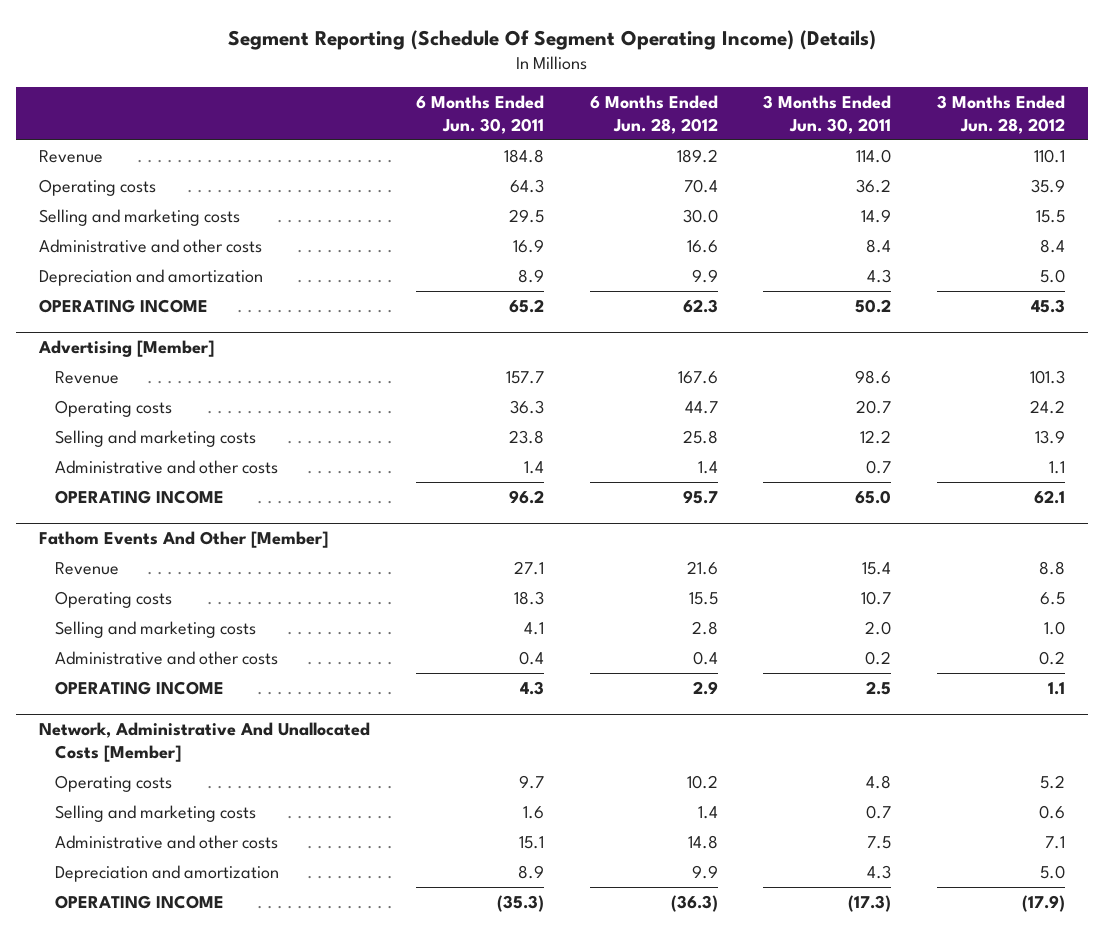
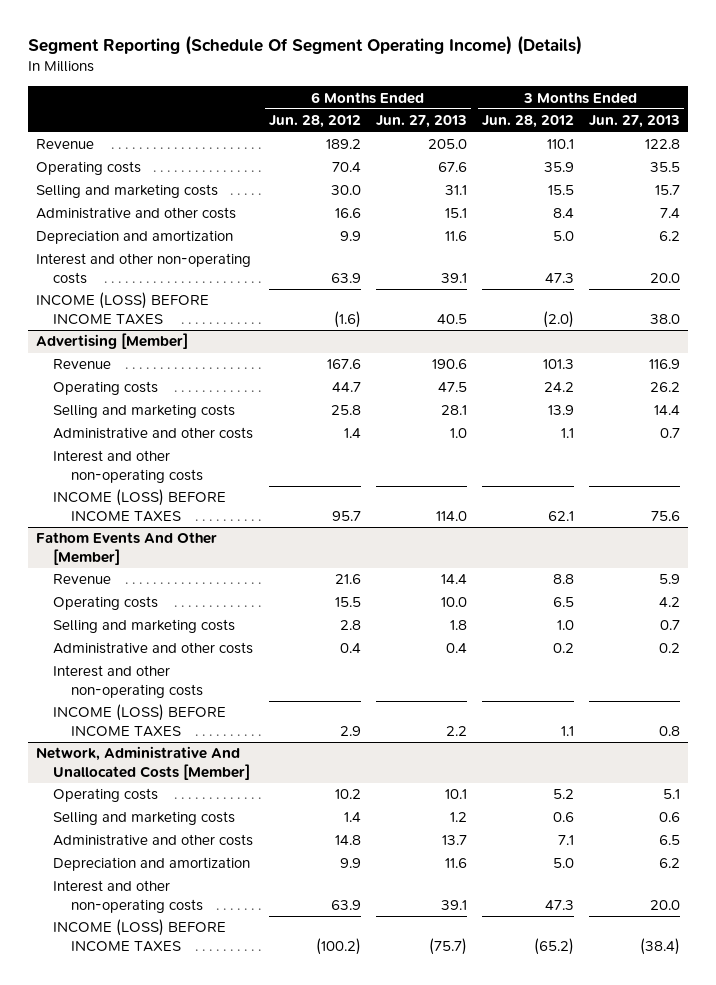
[415,95,544,135] 6 Months Ended Jun. 30, 2011 -> none
[763,95,892,135] 3 Months Ended Jun. 30, 2011 -> none
none -> [375,115,467,129] Jun. 27, 2013
none -> [589,115,681,129] Jun. 27, 2013
[39,298,209,313] OPERATING INCOME -> none
none -> [36,253,252,284] Interest and other non-operating costs
none -> [36,292,210,325] INCOME (LOSS) BEFORE INCOME TAXES
none -> [53,450,203,483] Interest and other non-operating costs
[54,489,224,504] OPERATING INCOME -> [53,489,227,522] INCOME (LOSS) BEFORE INCOME TAXES
none -> [53,665,203,698] Interest and other non-operating costs
[54,680,224,695] OPERATING INCOME -> [53,704,227,737] INCOME (LOSS) BEFORE INCOME TAXES
[54,894,224,909] OPERATING INCOME -> none
none -> [53,880,203,913] Interest and other non-operating costs
none -> [53,919,227,952] INCOME (LOSS) BEFORE INCOME TAXES

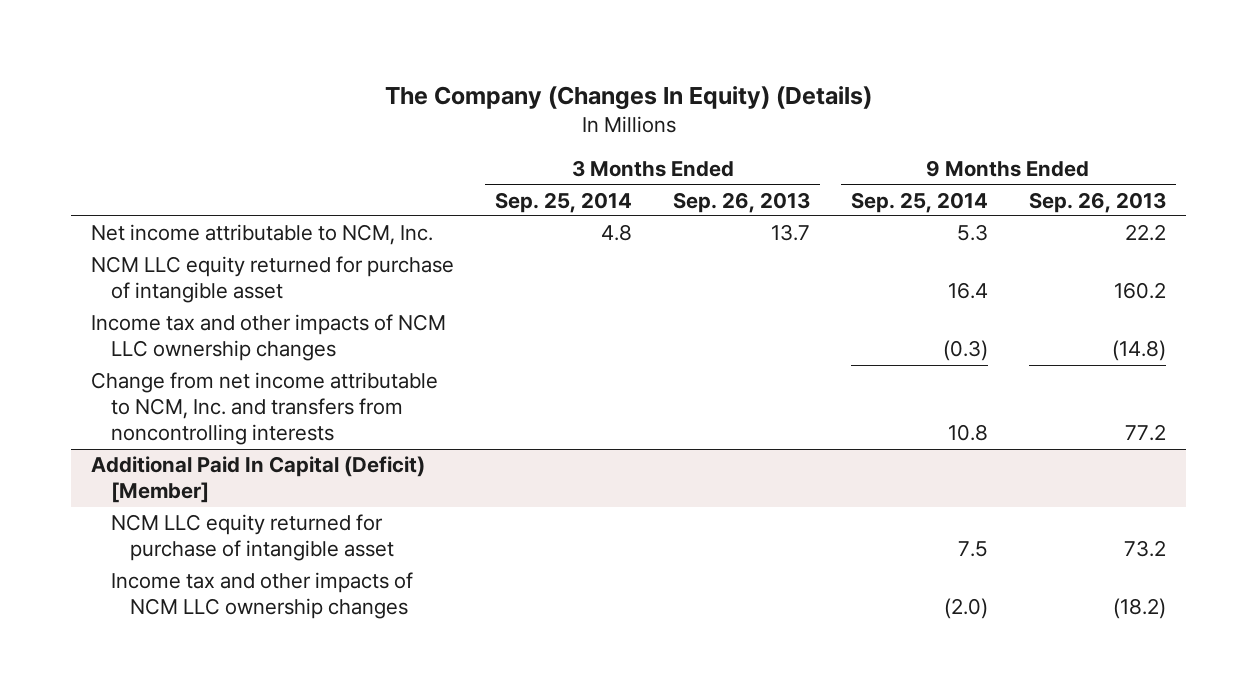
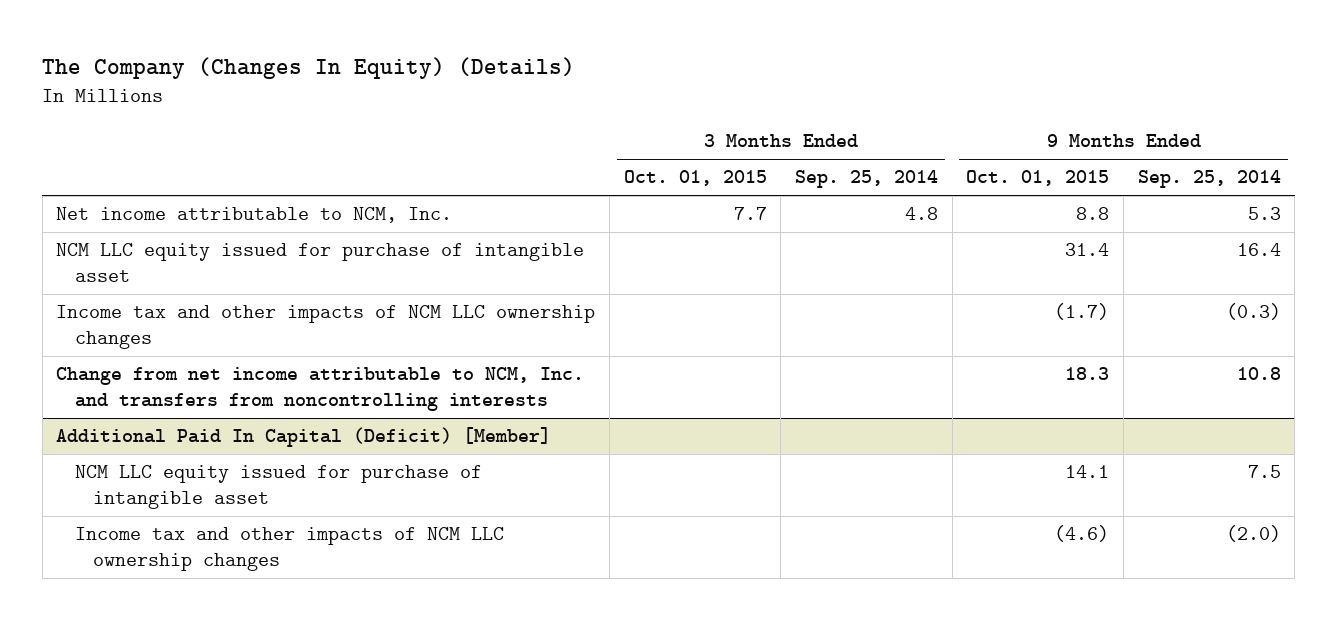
[673,191,811,213] Sep. 26, 2013 -> none
[1028,191,1166,213] Sep. 26, 2013 -> none
none -> [623,170,767,187] Oct. 01, 2015
none -> [966,170,1110,187] Oct. 01, 2015
[91,256,455,304] NCM LLC equity returned for purchase of intangible asset -> [56,243,585,283] NCM LLC equity issued for purchase of intangible asset
[110,514,394,562] NCM LLC equity returned for purchase of intangible asset -> [74,465,482,510] NCM LLC equity issued for purchase of intangible asset

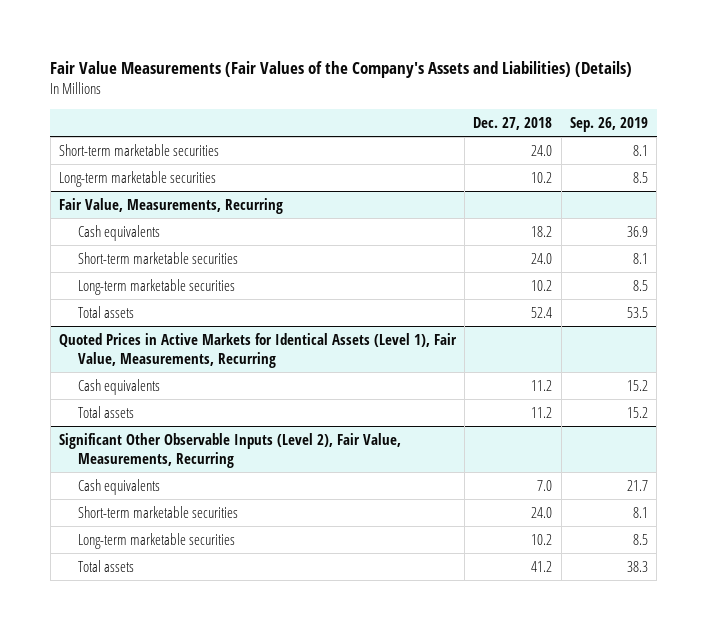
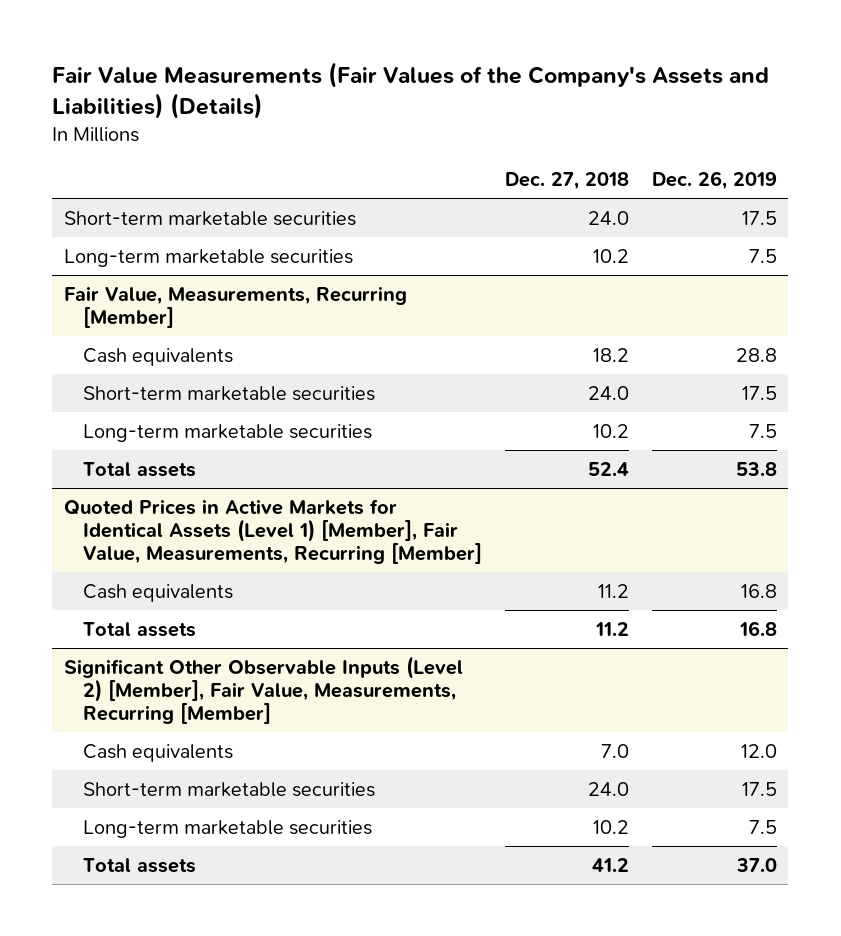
[569,116,648,132] Sep. 26, 2019 -> none
none -> [651,171,777,191] Dec. 26, 2019
[59,198,284,215] Fair Value, Measurements, Recurring -> [63,285,407,328] Fair Value, Measurements, Recurring [Member]
[59,333,458,368] Quoted Prices in Active Markets for Identical Assets (Level 1), Fair Value, Measurements, Recurring -> [63,498,483,564] Quoted Prices in Active Markets for Identical Assets (Level 1) [Member], Fair Value, Measurements, Recurring [Member]
[59,433,402,468] Significant Other Observable Inputs (Level 2), Fair Value, Measurements, Recurring -> [63,655,463,724] Significant Other Observable Inputs (Level 2) [Member], Fair Value, Measurements, Recurring [Member]

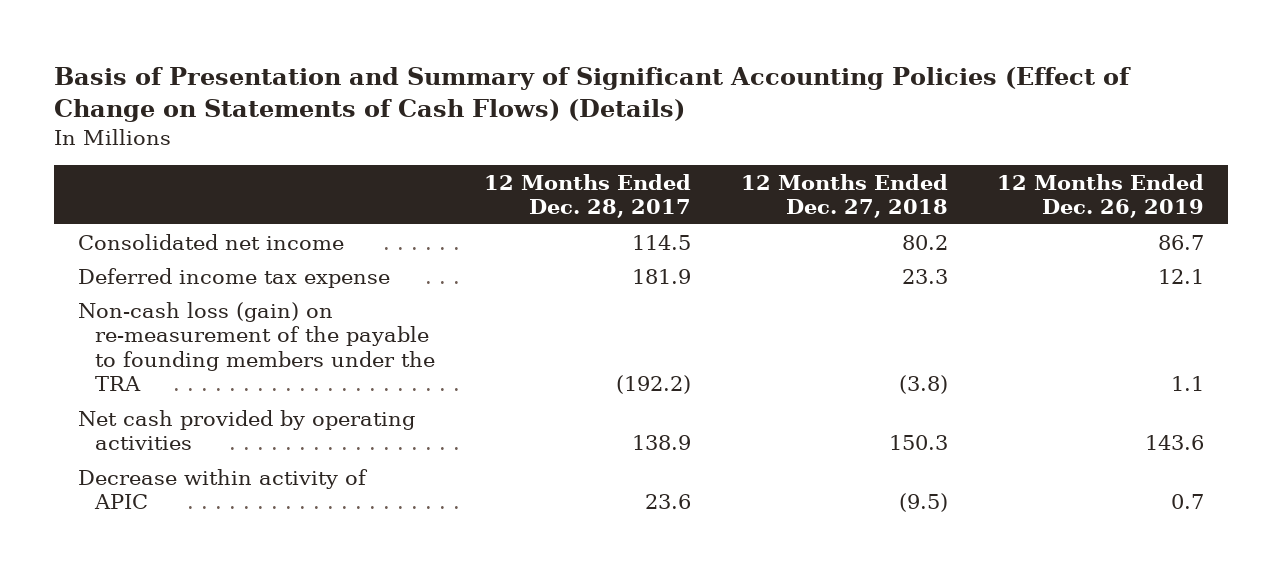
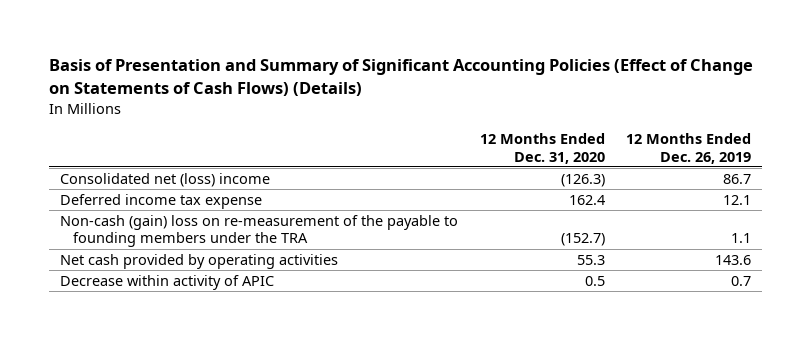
[484,173,692,219] 12 Months Ended Dec. 28, 2017 -> none
[740,173,948,219] 12 Months Ended Dec. 27, 2018 -> none
none -> [479,132,605,164] 12 Months Ended Dec. 31, 2020
[78,233,345,250] Consolidated net income -> [59,172,270,187] Consolidated net (loss) income
[78,301,436,392] Non-cash loss (gain) on re-measurement of the payable to founding members under the TRA -> [59,214,458,248] Non-cash (gain) loss on re-measurement of the payable to founding members under the TRA

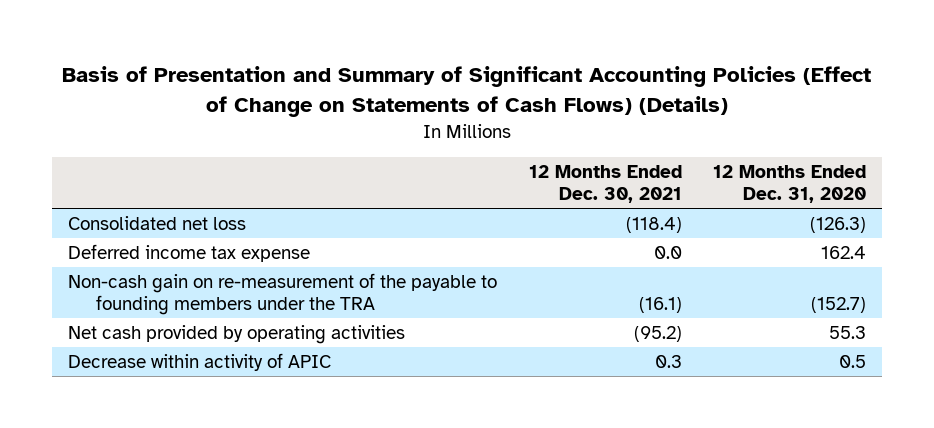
[626,132,752,164] 12 Months Ended Dec. 26, 2019 -> none
none -> [528,164,682,204] 12 Months Ended Dec. 30, 2021
[59,172,270,187] Consolidated net (loss) income -> [68,215,247,230] Consolidated net loss
[59,214,458,248] Non-cash (gain) loss on re-measurement of the payable to founding members under the TRA -> [68,272,498,316] Non-cash gain on re-measurement of the payable to founding members under the TRA

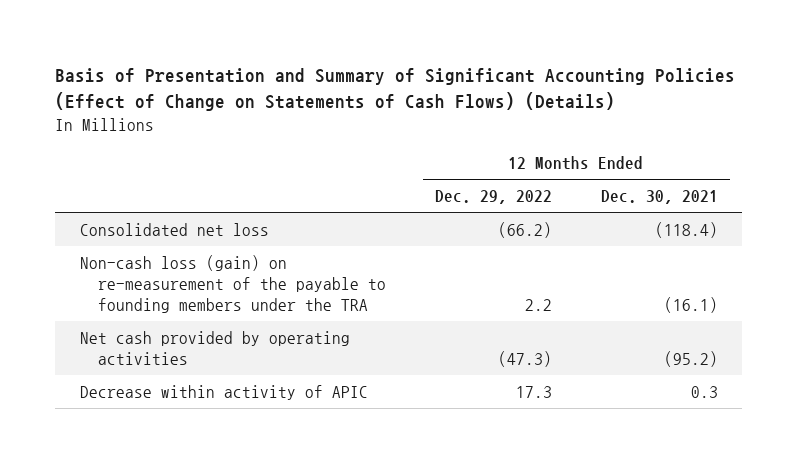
[713,164,867,204] 12 Months Ended Dec. 31, 2020 -> none
none -> [434,190,552,205] Dec. 29, 2022
[68,243,311,262] Deferred income tax expense -> none
[68,272,498,316] Non-cash gain on re-measurement of the payable to founding members under the TRA -> [79,254,386,313] Non-cash loss (gain) on re-measurement of the payable to founding members under the TRA

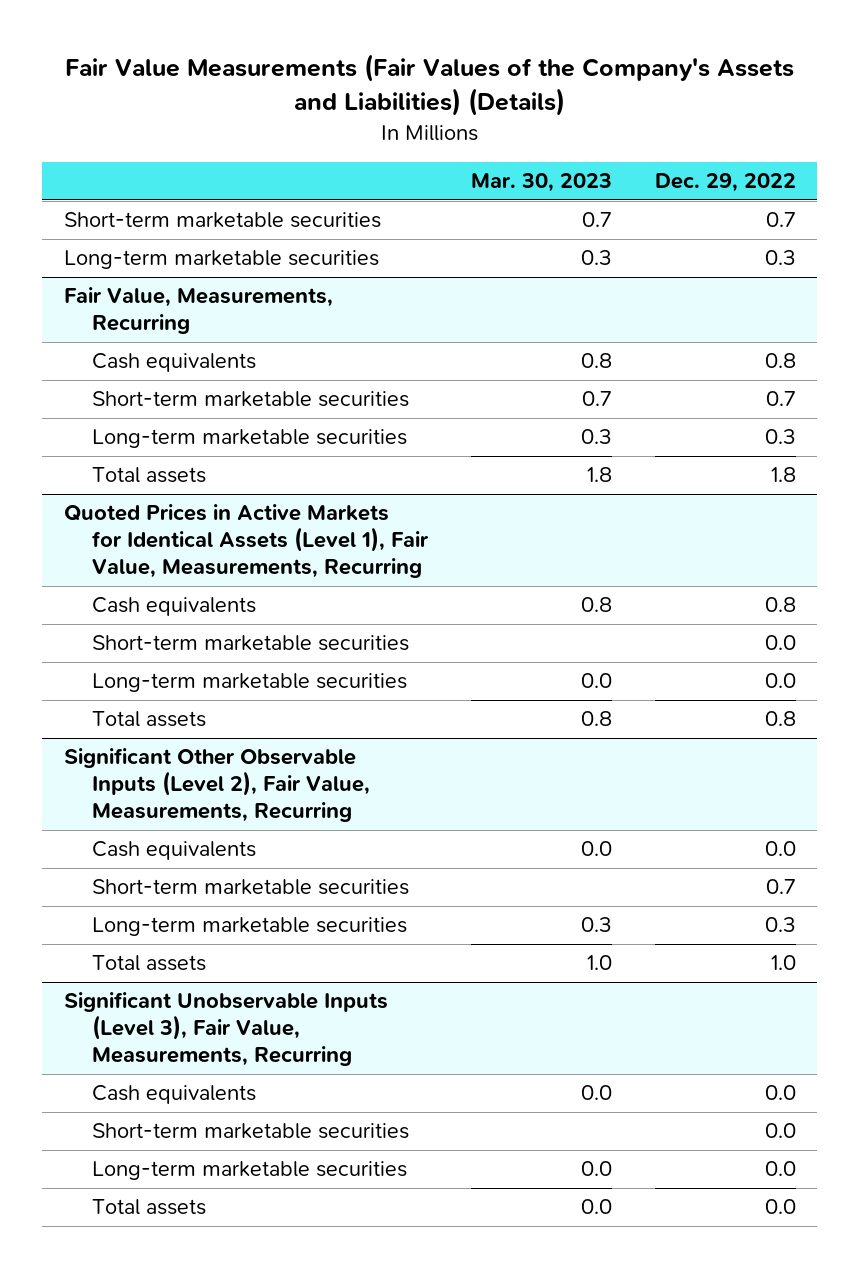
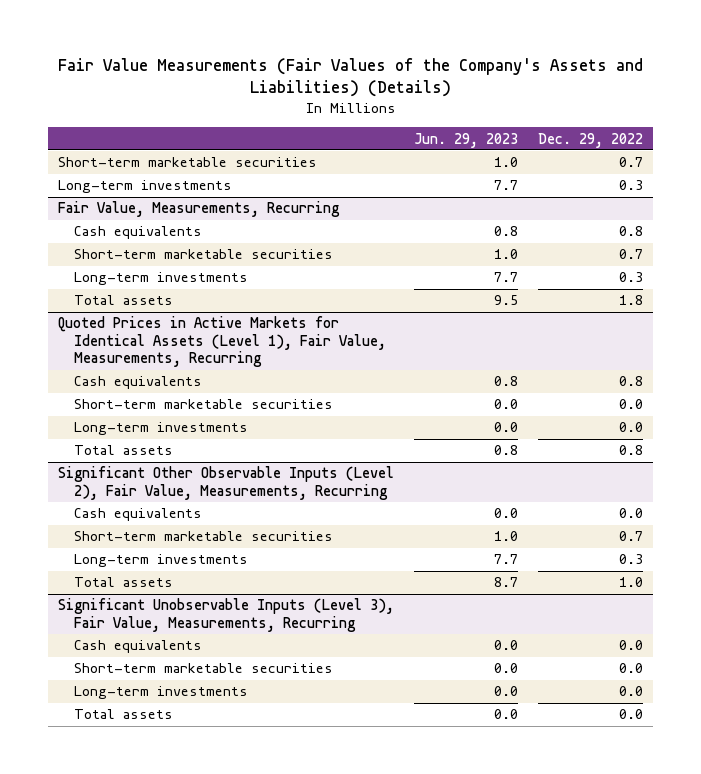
[470,173,612,193] Mar. 30, 2023 -> none
none -> [414,132,519,148] Jun. 29, 2023
[63,250,379,270] Long-term marketable securities -> [58,180,233,194] Long-term investments
[92,429,408,449] Long-term marketable securities -> [73,272,248,286] Long-term investments
[92,673,408,693] Long-term marketable securities -> [73,422,248,436] Long-term investments
[92,917,408,937] Long-term marketable securities -> [73,554,248,568] Long-term investments
[92,1161,408,1181] Long-term marketable securities -> [73,686,248,700] Long-term investments

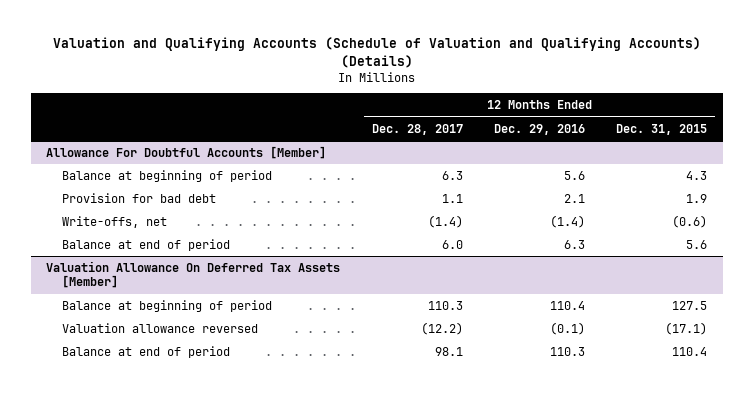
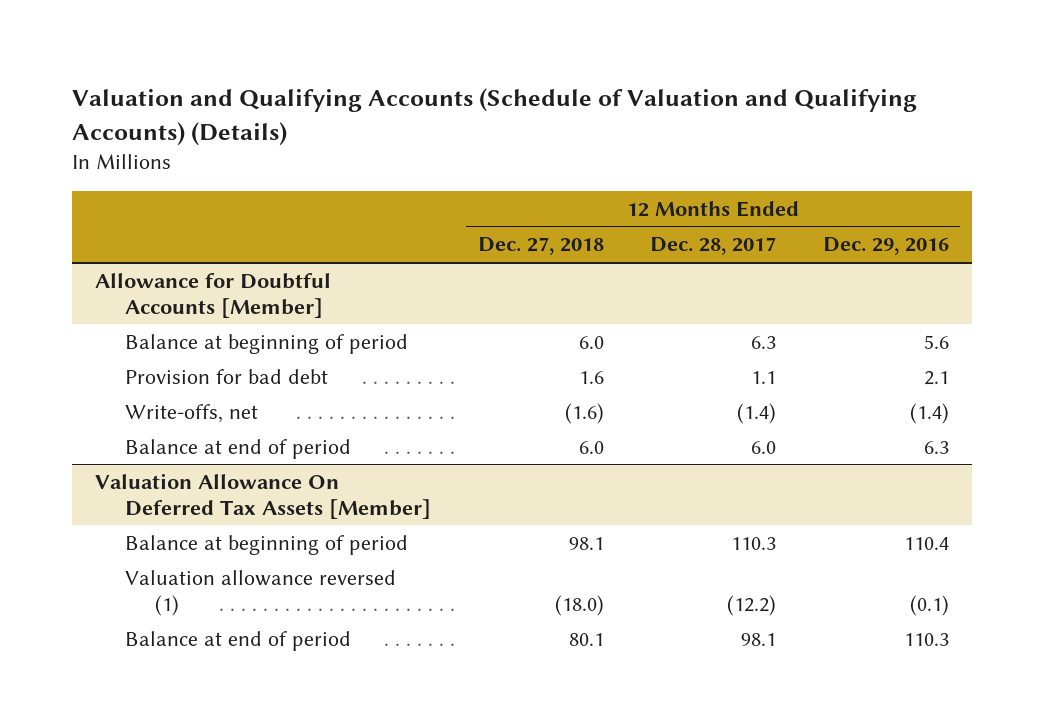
[616,123,708,135] Dec. 31, 2015 -> none
none -> [477,237,604,256] Dec. 27, 2018
[46,145,327,159] Allowance For Doubtful Accounts [Member] -> [95,272,332,318] Allowance for Doubtful Accounts [Member]
[61,322,258,333] Valuation allowance reversed -> [125,569,397,616] Valuation allowance reversed (1)

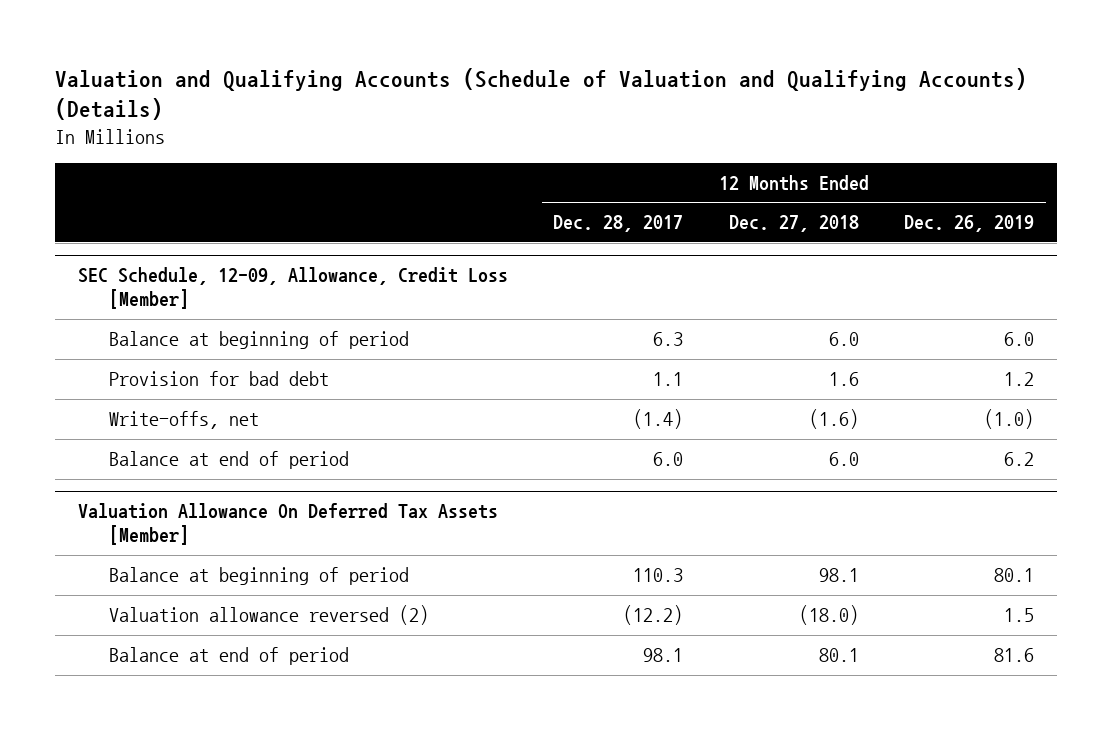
[822,237,949,256] Dec. 29, 2016 -> none
none -> [904,215,1035,233] Dec. 26, 2019
[95,272,332,318] Allowance for Doubtful Accounts [Member] -> none
none -> [77,267,508,310] SEC Schedule, 12-09, Allowance, Credit Loss [Member]
[125,569,397,616] Valuation allowance reversed (1) -> [109,605,430,626] Valuation allowance reversed (2)

